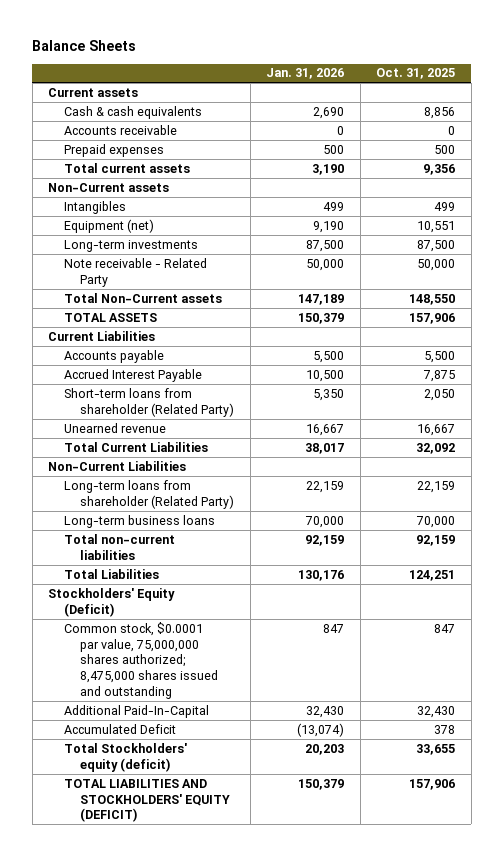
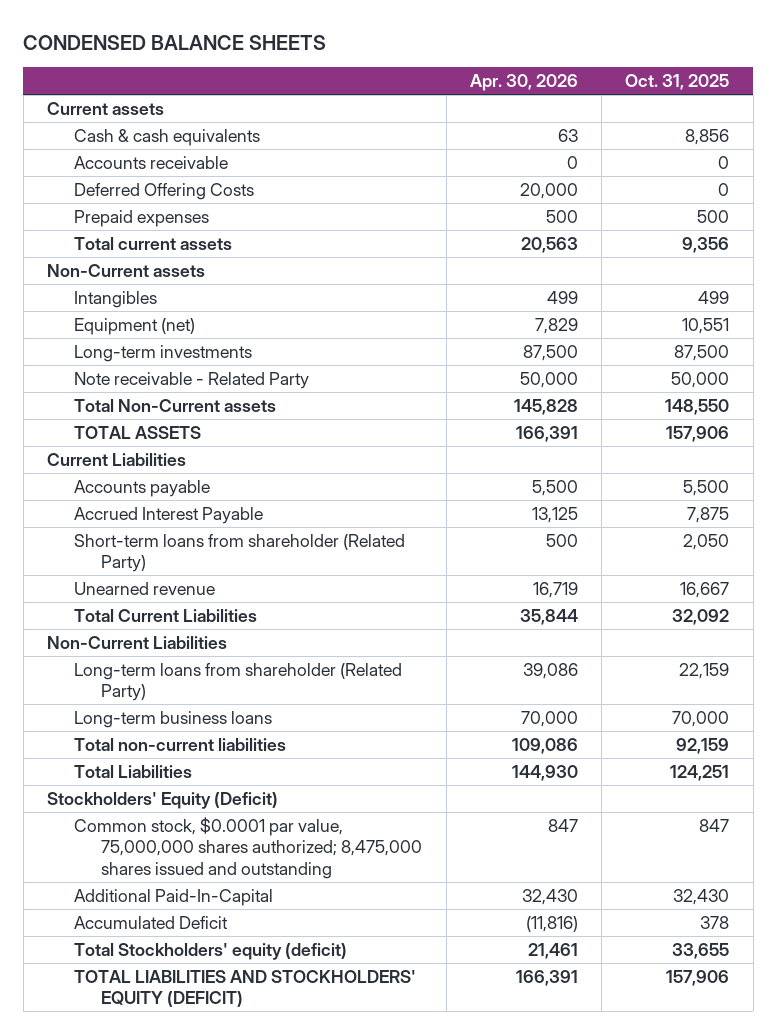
[32,40,137,52] Balance Sheets -> [23,35,327,51] CONDENSED BALANCE SHEETS
[266,68,345,80] Jan. 31, 2026 -> none
none -> [469,73,578,91] Apr. 30, 2026
none -> [74,182,255,200] Deferred Offering Costs

